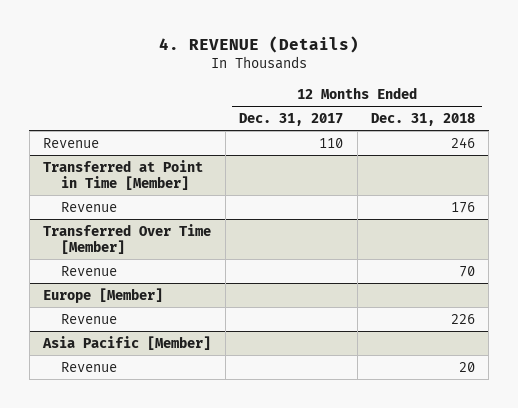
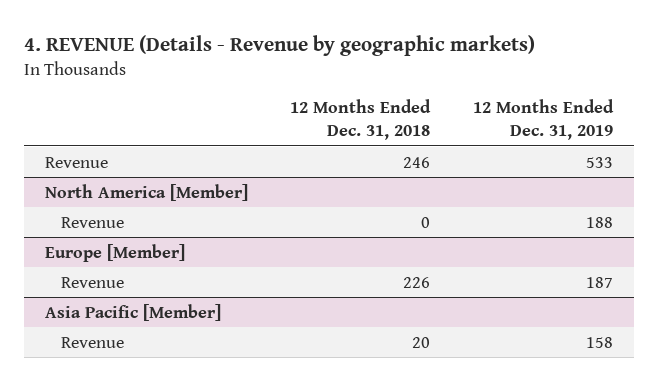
[159,36,360,54] 4. REVENUE (Details) -> [23,35,535,57] 4. REVENUE (Details - Revenue by geographic markets)
[239,112,344,126] Dec. 31, 2017 -> none
none -> [472,99,614,141] 12 Months Ended Dec. 31, 2019
[43,159,204,191] Transferred at Point in Time [Member] -> none
[43,223,212,255] Transferred Over Time [Member] -> none
[61,265,118,276] Revenue -> none
none -> [44,183,248,201] North America [Member]
[450,201,475,213] 176 -> [421,216,431,228] 0

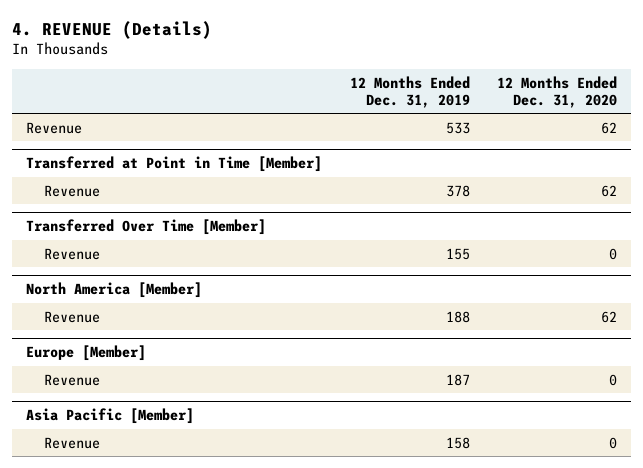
[23,35,535,57] 4. REVENUE (Details - Revenue by geographic markets) -> [11,20,212,39] 4. REVENUE (Details)
[290,99,432,141] 12 Months Ended Dec. 31, 2018 -> none
none -> [497,75,618,108] 12 Months Ended Dec. 31, 2020
none -> [25,156,322,173] Transferred at Point in Time [Member]
none -> [44,184,101,197] Revenue
none -> [25,219,266,236] Transferred Over Time [Member]
none -> [44,247,101,260] Revenue

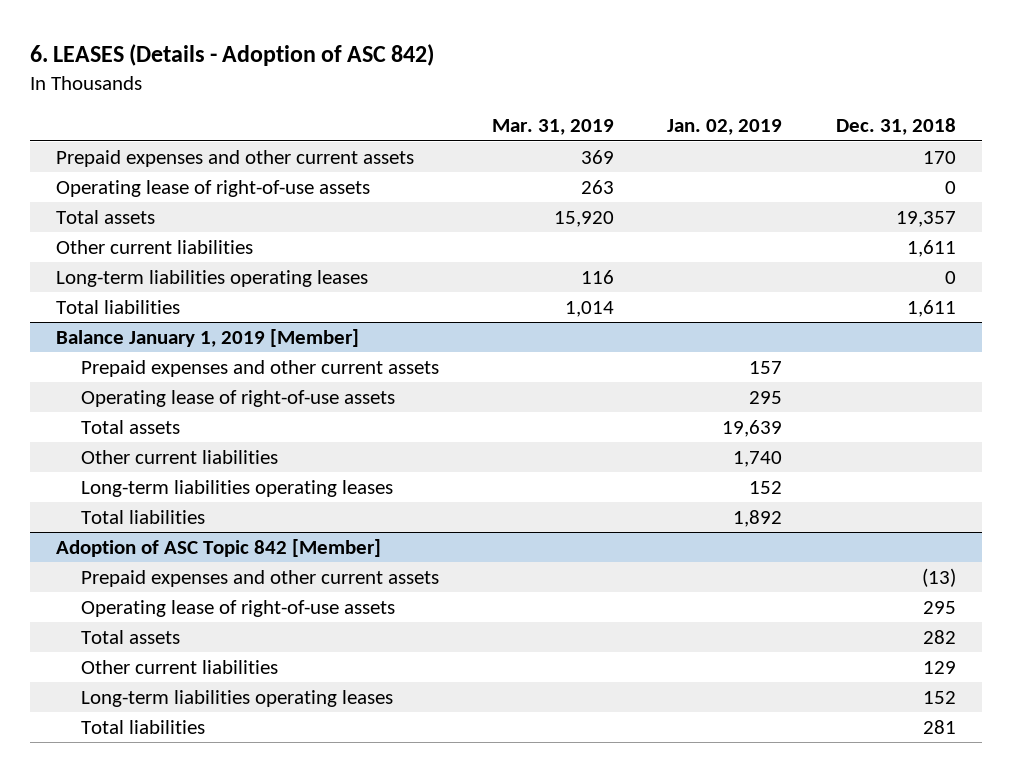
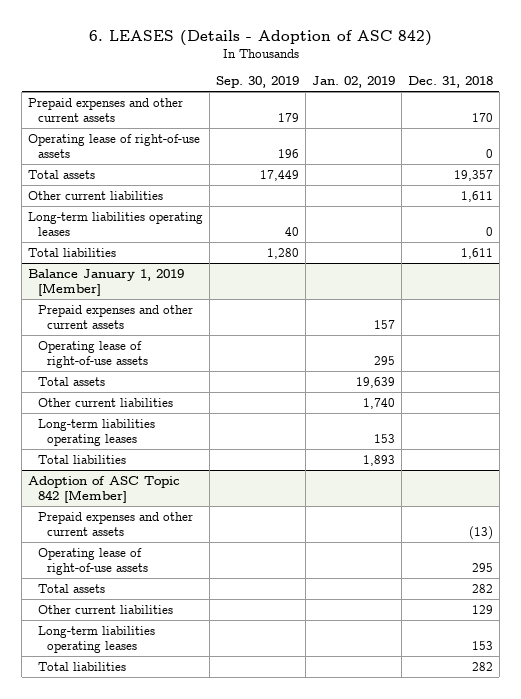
[492,119,615,136] Mar. 31, 2019 -> none
none -> [216,76,300,89] Sep. 30, 2019
[749,480,783,494] 152 -> [373,433,395,443] 153
[733,509,783,527] 1,892 -> [362,454,395,466] 1,893
[922,690,956,704] 152 -> [471,640,493,650] 153
[922,719,956,734] 281 -> [471,661,493,671] 282

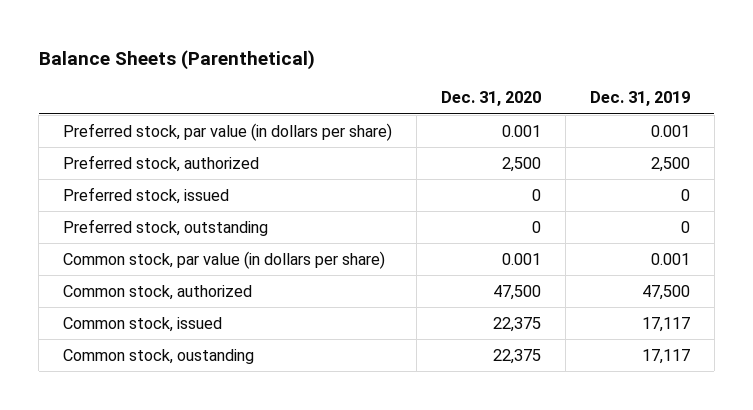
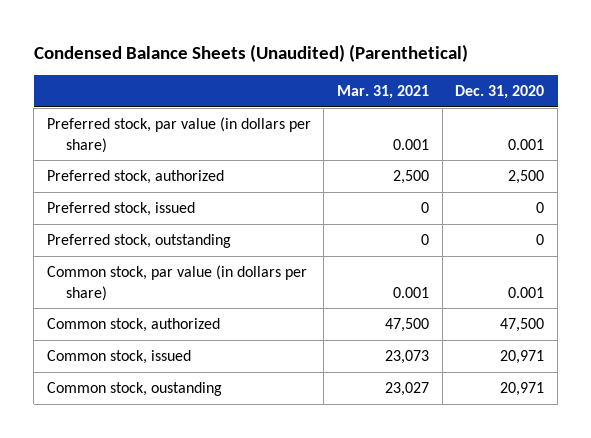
[38,49,315,70] Balance Sheets (Parenthetical) -> [33,43,468,62] Condensed Balance Sheets (Unaudited) (Parenthetical)
[589,91,690,107] Dec. 31, 2019 -> none
none -> [337,85,430,100] Mar. 31, 2021
[493,316,542,332] 22,375 -> [500,350,545,365] 20,971
[493,348,542,364] 22,375 -> [500,382,545,397] 20,971

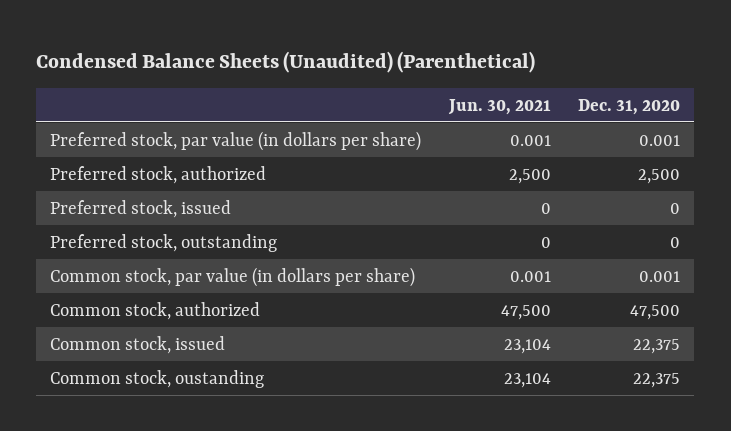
[337,85,430,100] Mar. 31, 2021 -> none
none -> [447,98,551,115] Jun. 30, 2021
[500,350,545,365] 20,971 -> [633,338,681,354] 22,375
[500,382,545,397] 20,971 -> [633,372,681,388] 22,375

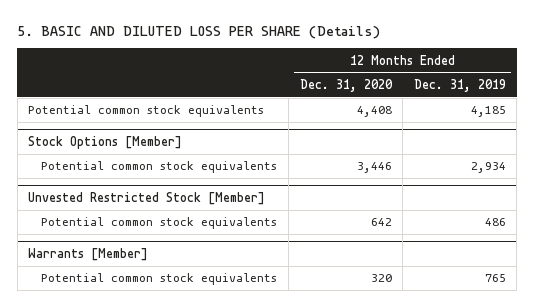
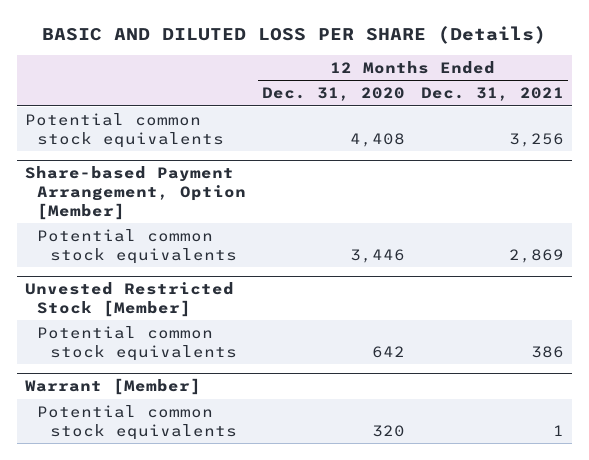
[17,26,381,40] 5. BASIC AND DILUTED LOSS PER SHARE (Details) -> [42,25,547,44] BASIC AND DILUTED LOSS PER SHARE (Details)
[413,78,506,92] Dec. 31, 2019 -> none
none -> [420,87,564,102] Dec. 31, 2021
[28,136,183,150] Stock Options [Member] -> [24,166,247,220] Share-based Payment Arrangement, Option [Member]
[28,248,149,262] Warrants [Member] -> [24,378,201,396] Warrant [Member]

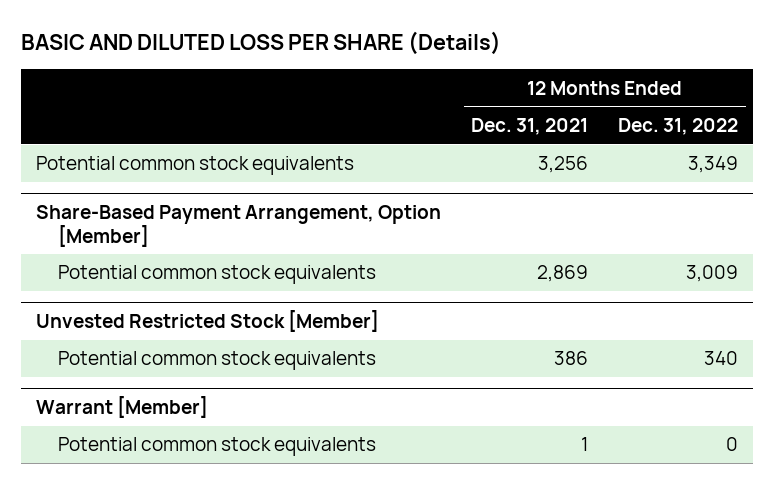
[262,87,406,102] Dec. 31, 2020 -> none
none -> [618,117,739,135] Dec. 31, 2022
[24,166,247,220] Share-based Payment Arrangement, Option [Member] -> [36,205,442,247] Share-Based Payment Arrangement, Option [Member]

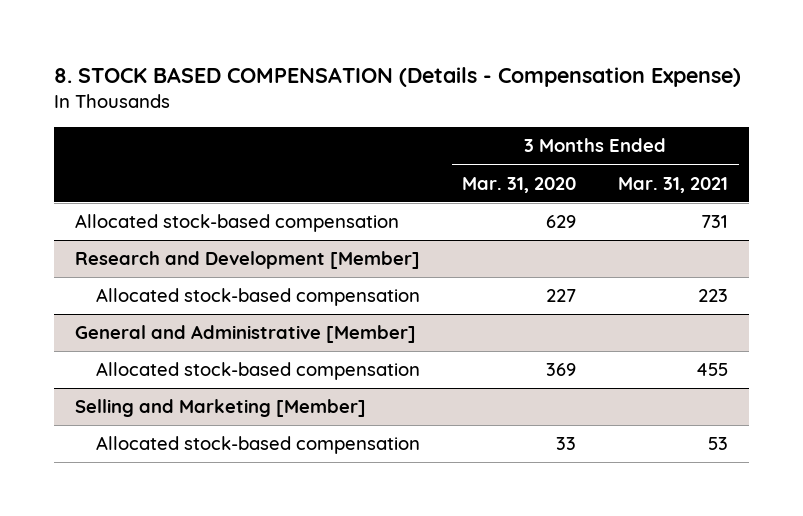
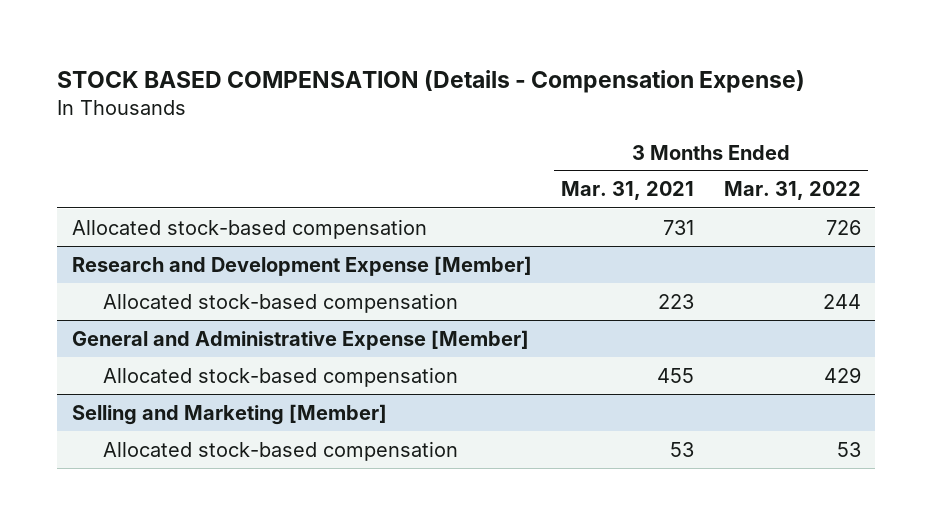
[54,67,742,88] 8. STOCK BASED COMPENSATION (Details - Compensation Expense) -> [57,69,806,93] STOCK BASED COMPENSATION (Details - Compensation Expense)
[462,176,577,193] Mar. 31, 2020 -> none
none -> [723,181,861,201] Mar. 31, 2022
[75,251,421,270] Research and Development [Member] -> [71,255,532,276] Research and Development Expense [Member]
[75,325,417,344] General and Administrative [Member] -> [71,329,529,350] General and Administrative Expense [Member]

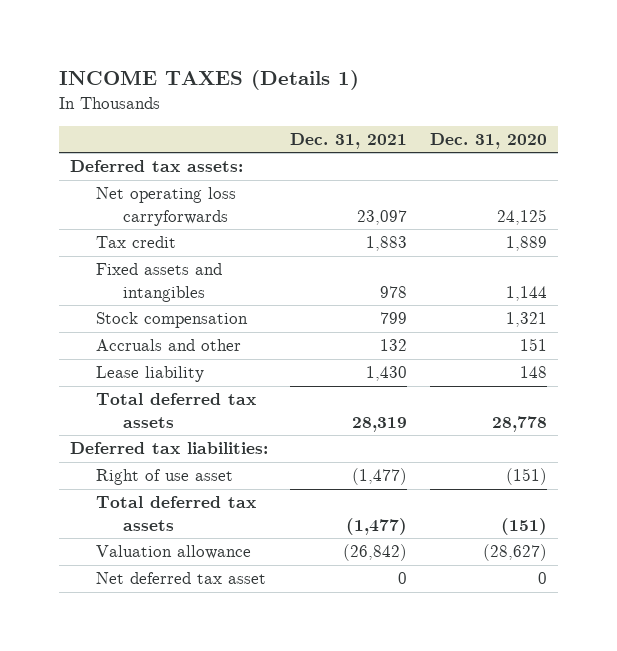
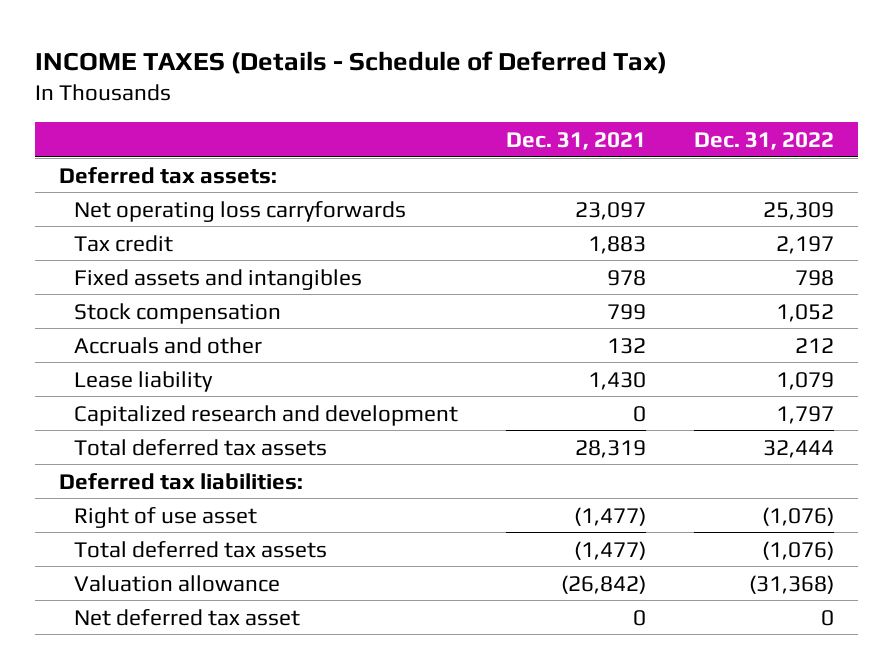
[58,70,359,91] INCOME TAXES (Details 1) -> [34,50,667,74] INCOME TAXES (Details - Schedule of Deferred Tax)
[429,133,547,150] Dec. 31, 2020 -> none
none -> [693,131,834,150] Dec. 31, 2022
none -> [74,404,459,426] Capitalized research and development

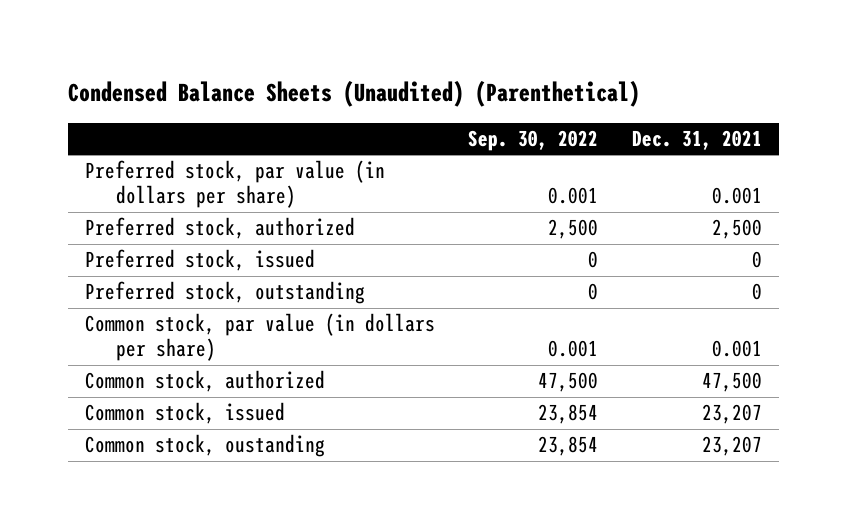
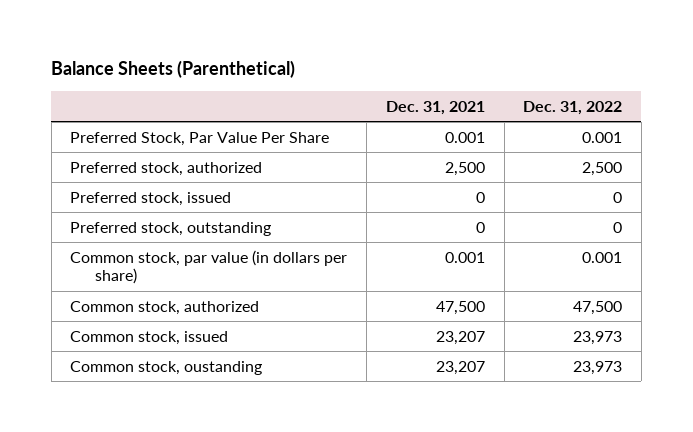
[68,80,641,108] Condensed Balance Sheets (Unaudited) (Parenthetical) -> [51,60,296,79] Balance Sheets (Parenthetical)
[468,129,599,151] Sep. 30, 2022 -> none
none -> [523,100,623,115] Dec. 31, 2022
[84,160,385,209] Preferred stock, par value (in dollars per share) -> [70,131,330,146] Preferred Stock, Par Value Per Share

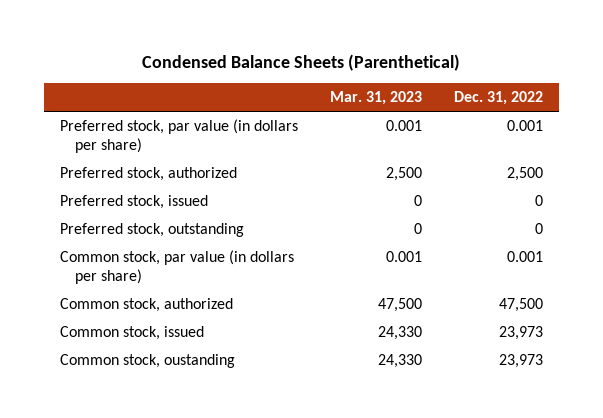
[51,60,296,79] Balance Sheets (Parenthetical) -> [142,53,461,71] Condensed Balance Sheets (Parenthetical)
[385,100,485,115] Dec. 31, 2021 -> none
none -> [329,91,422,106] Mar. 31, 2023
[70,131,330,146] Preferred Stock, Par Value Per Share -> [59,119,298,154] Preferred stock, par value (in dollars per share)

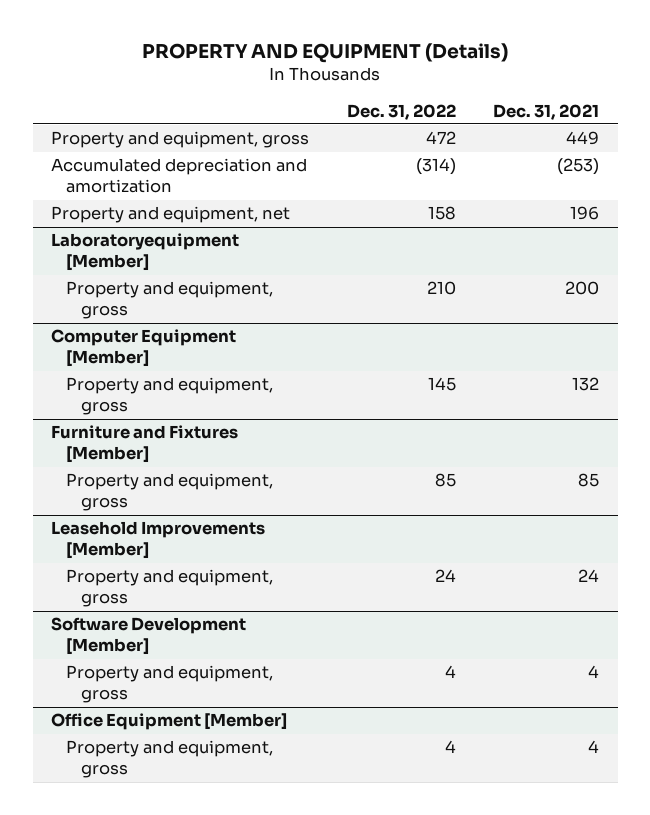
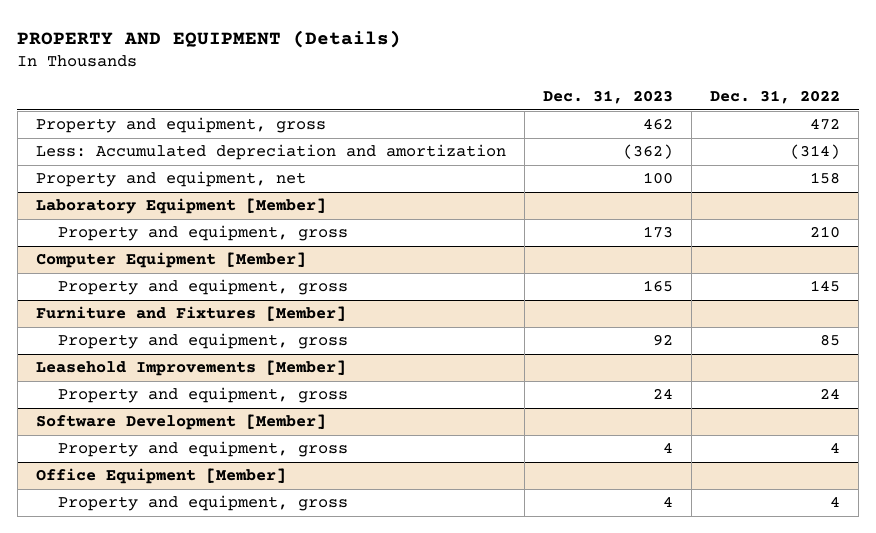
[492,103,599,120] Dec. 31, 2021 -> none
none -> [543,90,674,105] Dec. 31, 2023
[51,158,308,194] Accumulated depreciation and amortization -> [36,144,507,161] Less: Accumulated depreciation and amortization
[51,233,240,272] Laboratoryequipment [Member] -> none
none -> [36,198,327,215] Laboratory Equipment [Member]

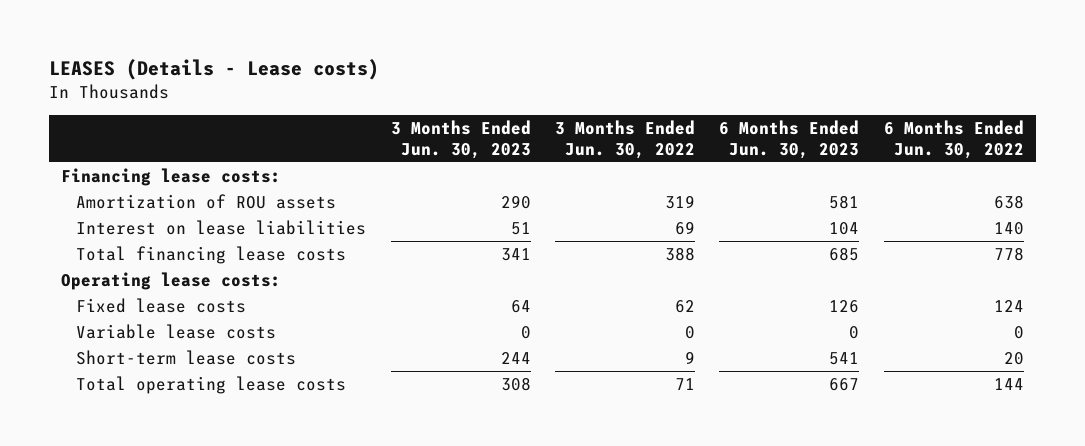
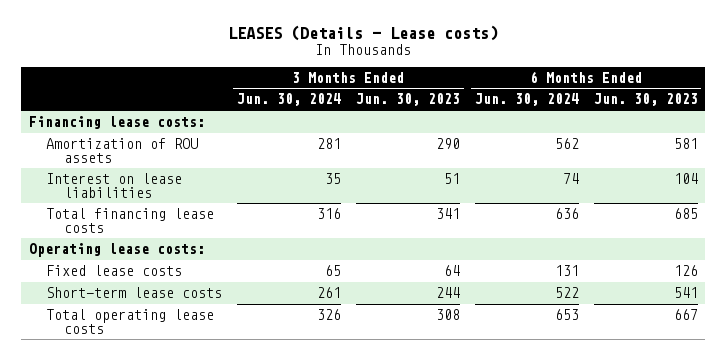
[554,119,695,159] 3 Months Ended Jun. 30, 2022 -> none
[883,119,1024,159] 6 Months Ended Jun. 30, 2022 -> none
none -> [237,93,342,107] Jun. 30, 2024
none -> [474,93,579,107] Jun. 30, 2024
[76,323,277,339] Variable lease costs -> none

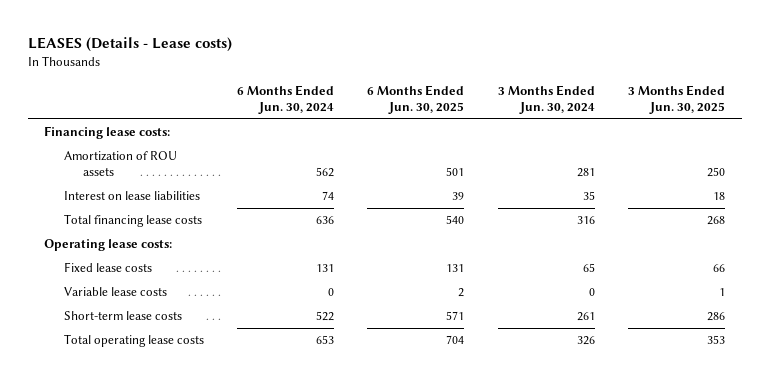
[355,93,460,107] Jun. 30, 2023 -> none
[593,93,698,107] Jun. 30, 2023 -> none
none -> [367,85,465,115] 6 Months Ended Jun. 30, 2025
none -> [628,85,726,115] 3 Months Ended Jun. 30, 2025
none -> [63,287,167,297] Variable lease costs

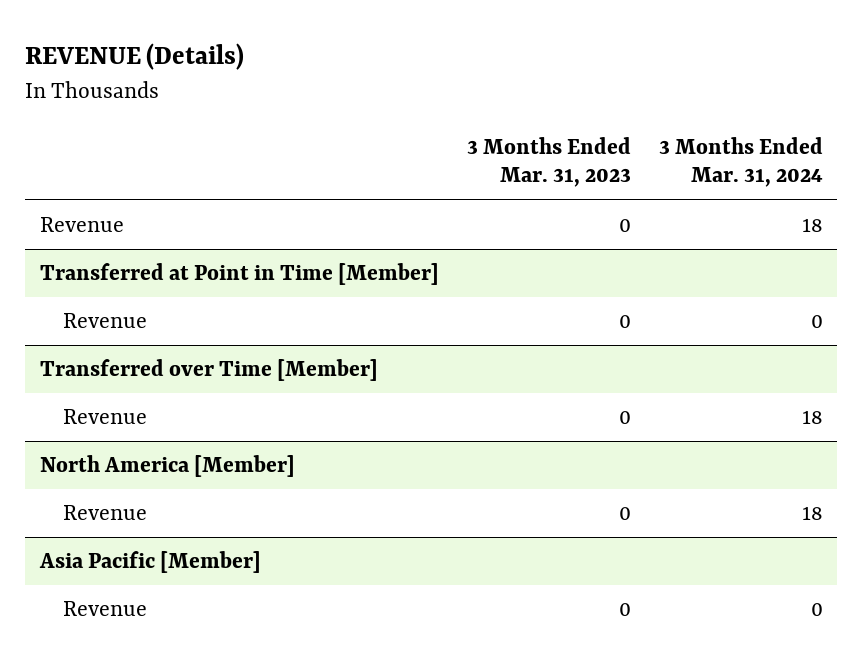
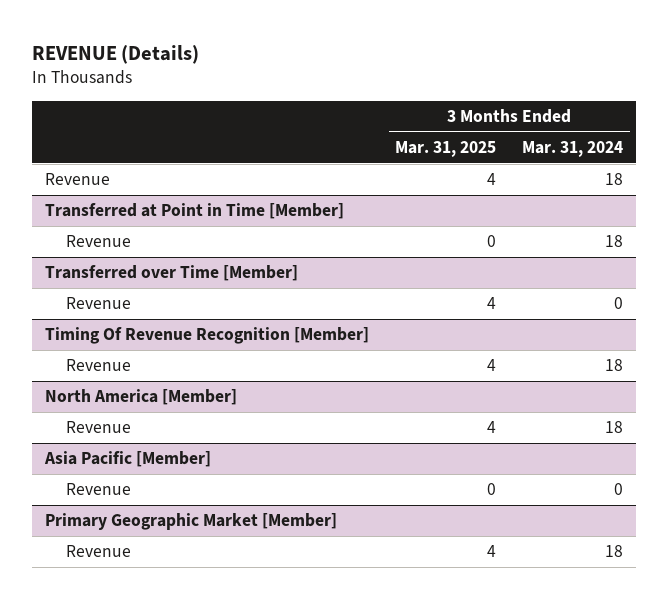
[466,136,631,188] 3 Months Ended Mar. 31, 2023 -> none
none -> [395,140,497,157] Mar. 31, 2025
[811,315,824,329] 0 -> [605,235,624,248] 18
none -> [65,297,131,310] Revenue
none -> [45,327,370,345] Timing Of Revenue Recognition [Member]
none -> [45,513,338,531] Primary Geographic Market [Member]
none -> [65,545,131,558] Revenue

